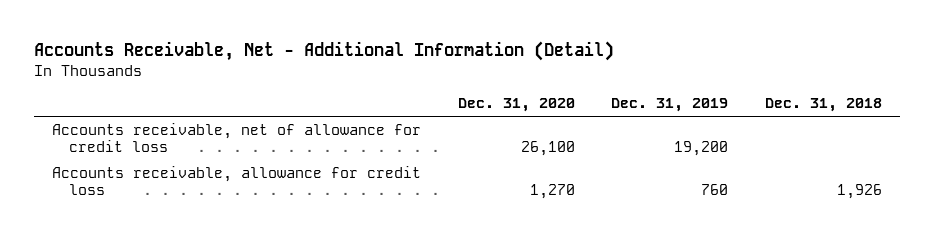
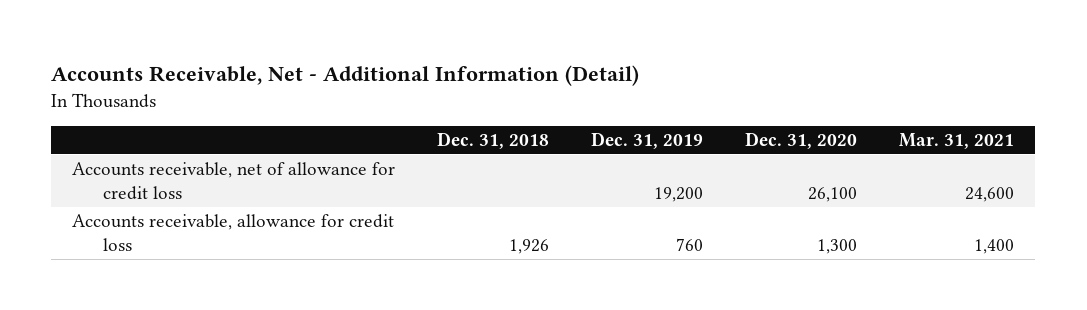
none -> [899,132,1015,149] Mar. 31, 2021
[529,183,575,199] 1,270 -> [817,238,858,254] 1,300

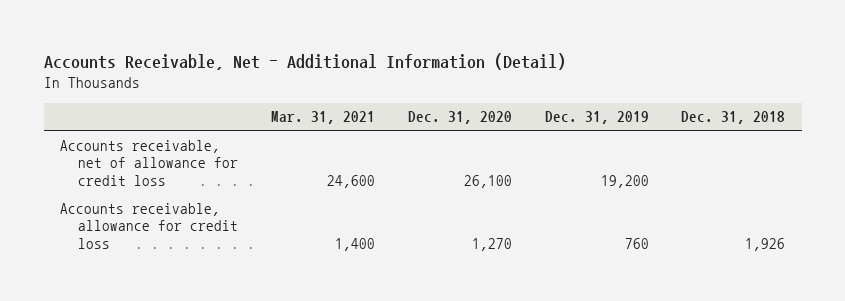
[817,238,858,254] 1,300 -> [471,237,512,251] 1,270

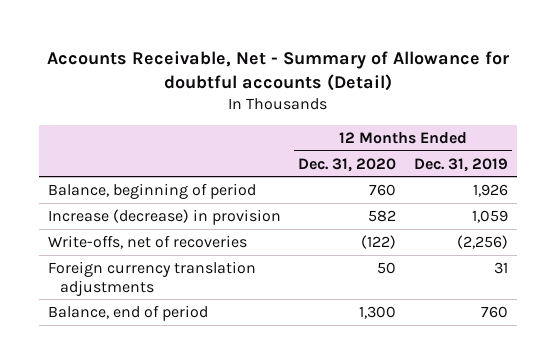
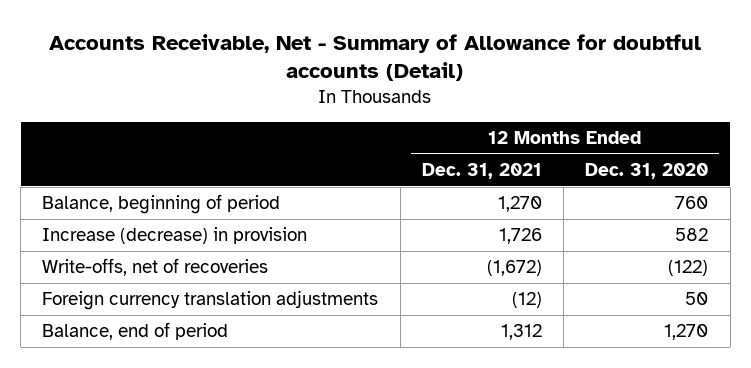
[413,157,508,172] Dec. 31, 2019 -> none
none -> [421,163,542,180] Dec. 31, 2021
[359,305,397,319] 1,300 -> [664,324,709,341] 1,270

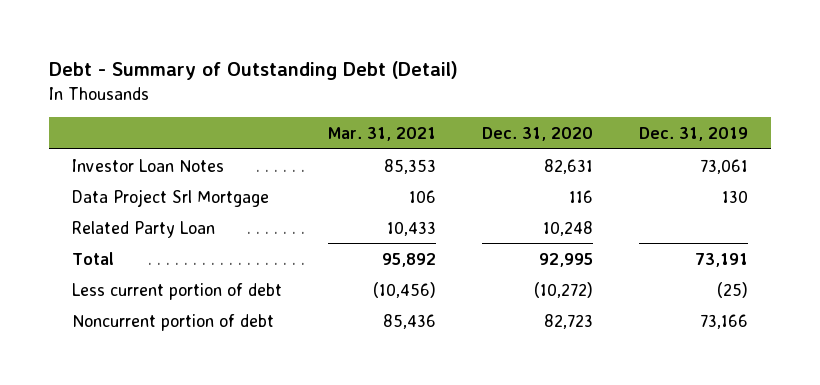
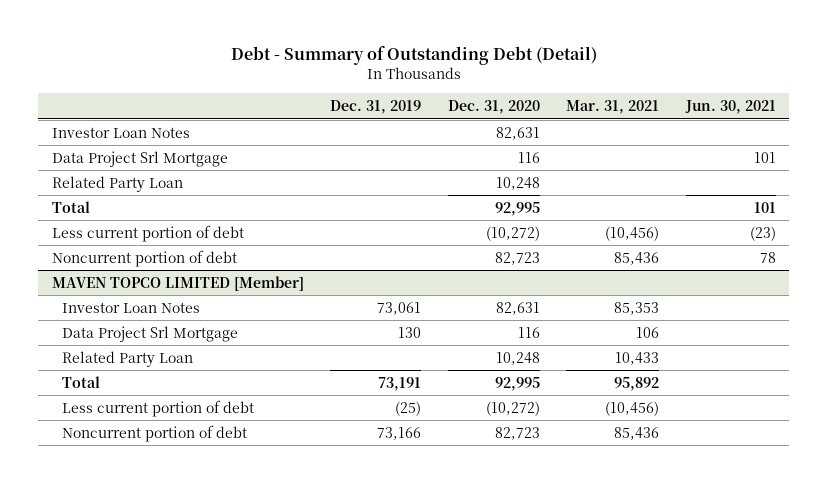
none -> [684,100,776,115] Jun. 30, 2021
none -> [51,126,190,138] Investor Loan Notes
none -> [51,150,228,167] Data Project Srl Mortgage
none -> [51,175,183,192] Related Party Loan
none -> [51,200,90,213] Total
none -> [51,224,244,242] Less current portion of debt
none -> [51,249,237,267] Noncurrent portion of debt
none -> [51,275,304,291] MAVEN TOPCO LIMITED [Member]

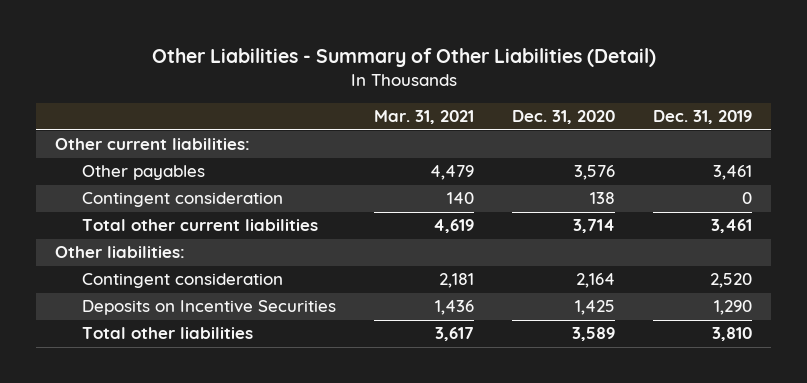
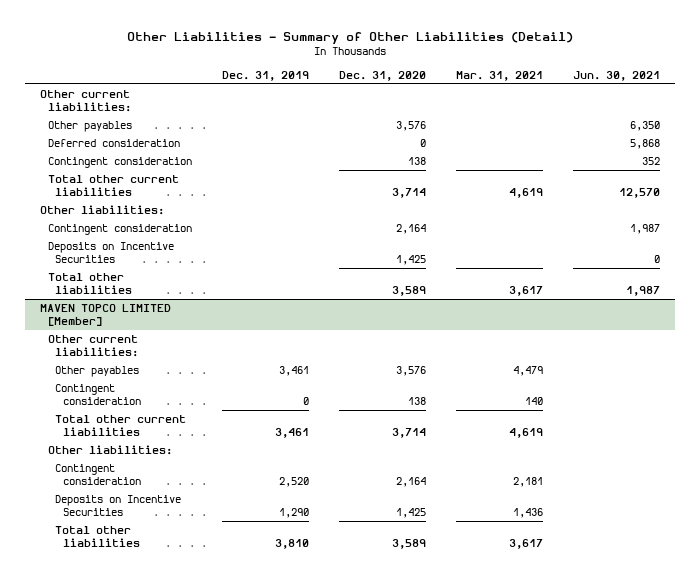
none -> [573,70,661,81] Jun. 30, 2021
none -> [47,121,132,133] Other payables
none -> [47,139,180,148] Deferred consideration
none -> [47,157,192,169] Contingent consideration
none -> [47,175,179,196] Total other current liabilities
none -> [39,205,164,216] Other liabilities:
none -> [47,224,192,236] Contingent consideration
none -> [47,242,174,263] Deposits on Incentive Securities
none -> [47,273,133,294] Total other liabilities
none -> [39,304,171,326] MAVEN TOPCO LIMITED [Member]
none -> [47,335,139,357] Other current liabilities:

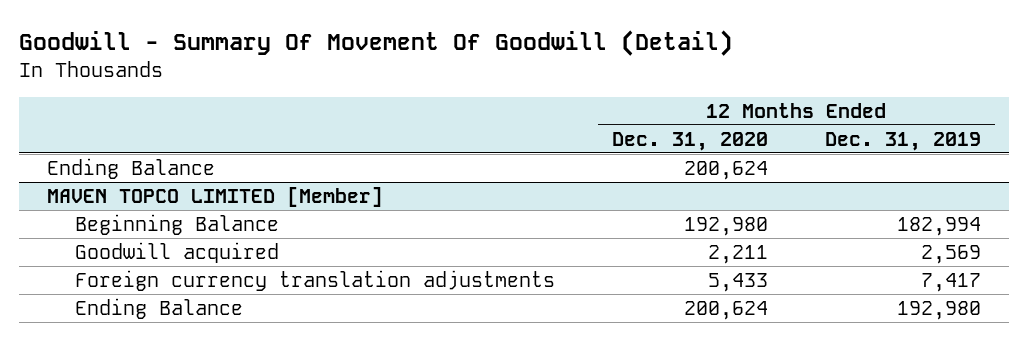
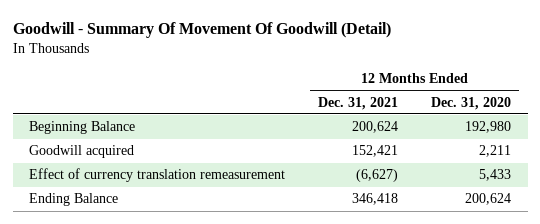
[824,131,981,151] Dec. 31, 2019 -> none
none -> [318,96,399,110] Dec. 31, 2021
[47,158,216,180] Ending Balance -> none
[47,187,384,208] MAVEN TOPCO LIMITED [Member] -> none
[74,270,555,292] Foreign currency translation adjustments -> [29,168,286,183] Effect of currency translation remeasurement

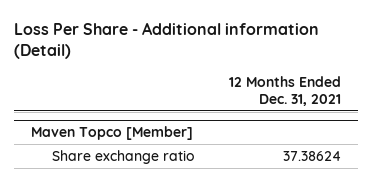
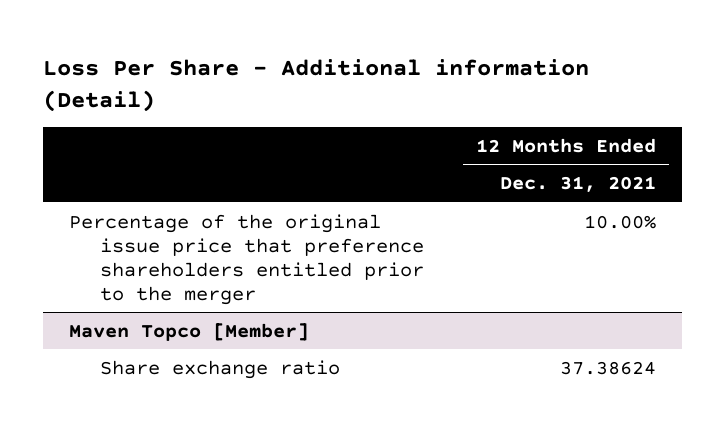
none -> [68,213,424,305] Percentage of the original issue price that preference shareholders entitled prior to the merger

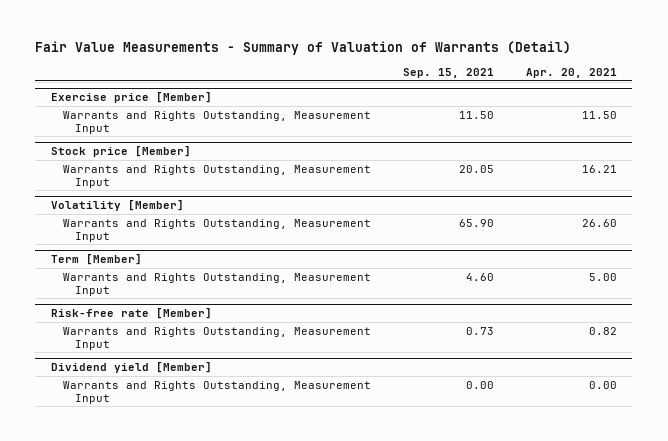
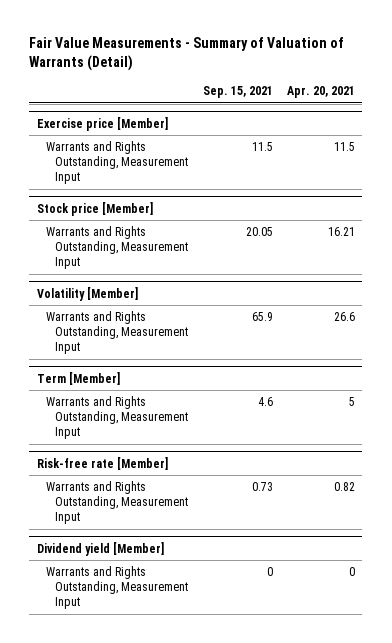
[458,110,494,119] 11.50 -> [251,141,273,151] 11.5
[581,110,617,119] 11.50 -> [334,141,356,151] 11.5
[458,218,494,227] 65.90 -> [251,311,273,321] 65.9
[581,218,617,227] 26.60 -> [334,311,356,321] 26.6
[465,272,494,281] 4.60 -> [257,396,273,406] 4.6
[588,272,617,281] 5.00 -> [349,396,356,406] 5
[465,380,494,389] 0.00 -> [266,566,273,576] 0
[588,380,617,389] 0.00 -> [349,566,356,576] 0

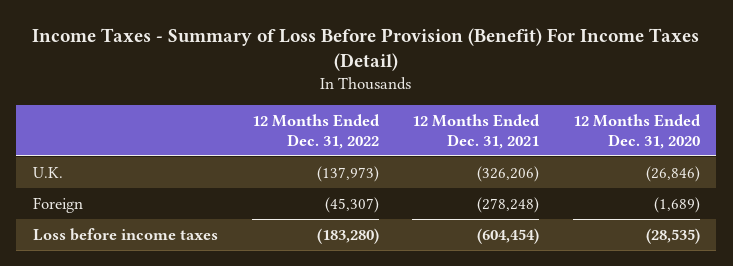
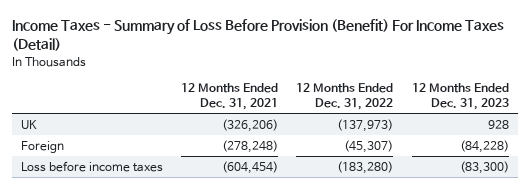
[572,113,701,149] 12 Months Ended Dec. 31, 2020 -> none
none -> [411,83,509,111] 12 Months Ended Dec. 31, 2023
[32,166,63,178] U.K. -> [20,119,37,129] UK

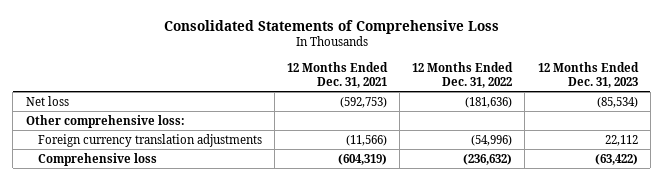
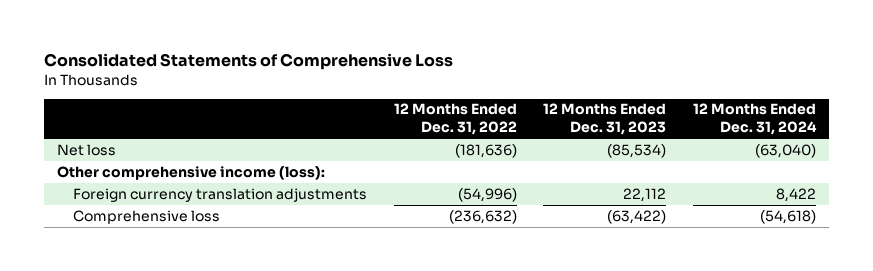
[287,61,389,88] 12 Months Ended Dec. 31, 2021 -> none
none -> [692,103,817,136] 12 Months Ended Dec. 31, 2024
[25,114,185,128] Other comprehensive loss: -> [57,165,326,180] Other comprehensive income (loss):

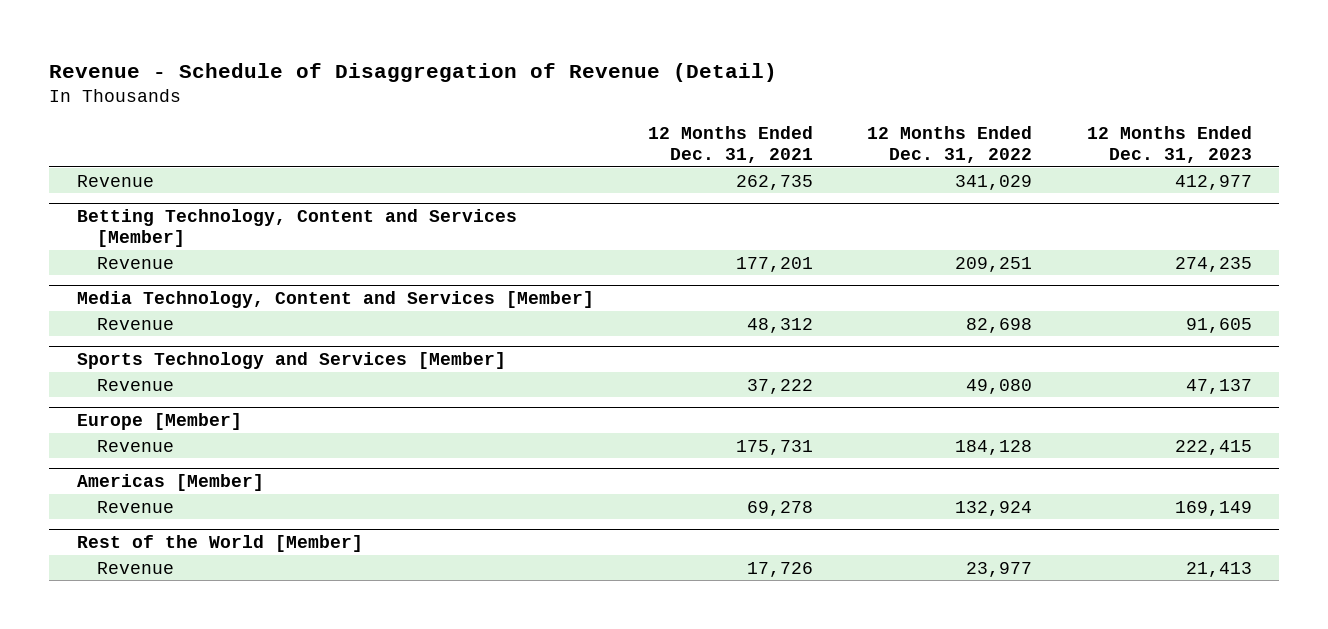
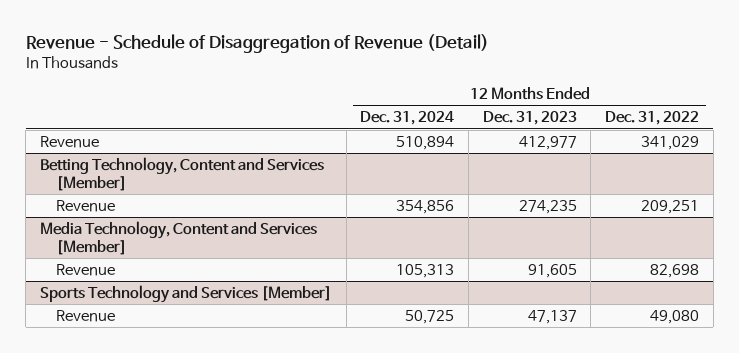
[648,126,814,164] 12 Months Ended Dec. 31, 2021 -> none
none -> [360,111,455,126] Dec. 31, 2024
[76,413,242,431] Europe [Member] -> none
[96,439,174,452] Revenue -> none
[76,474,264,492] Americas [Member] -> none
[96,500,174,513] Revenue -> none
[76,535,363,553] Rest of the World [Member] -> none
[96,561,174,574] Revenue -> none

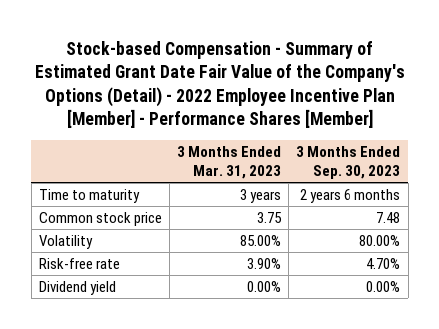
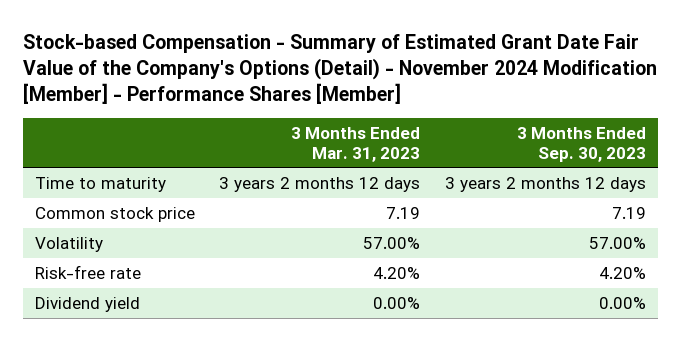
[34,40,405,129] Stock-based Compensation - Summary of Estimated Grant Date Fair Value of the Company's Options (Detail) - 2022 Employee Incentive Plan [Member] - Performance Shares [Member] -> [22,33,657,105] Stock-based Compensation - Summary of Estimated Grant Date Fair Value of the Company's Options (Detail) - November 2024 Modification [Member] - Performance Shares [Member]
[240,188,282,203] 3 years -> [219,176,421,192] 3 years 2 months 12 days
[300,188,401,203] 2 years 6 months -> [444,176,646,192] 3 years 2 months 12 days
[257,211,283,223] 3.75 -> [386,206,421,219] 7.19
[376,211,401,223] 7.48 -> [611,206,646,219] 7.19
[240,234,282,246] 85.00% -> [363,236,421,249] 57.00%
[359,234,401,246] 80.00% -> [588,236,646,249] 57.00%
[247,257,282,269] 3.90% -> [373,266,421,279] 4.20%
[366,257,401,269] 4.70% -> [598,266,646,279] 4.20%

